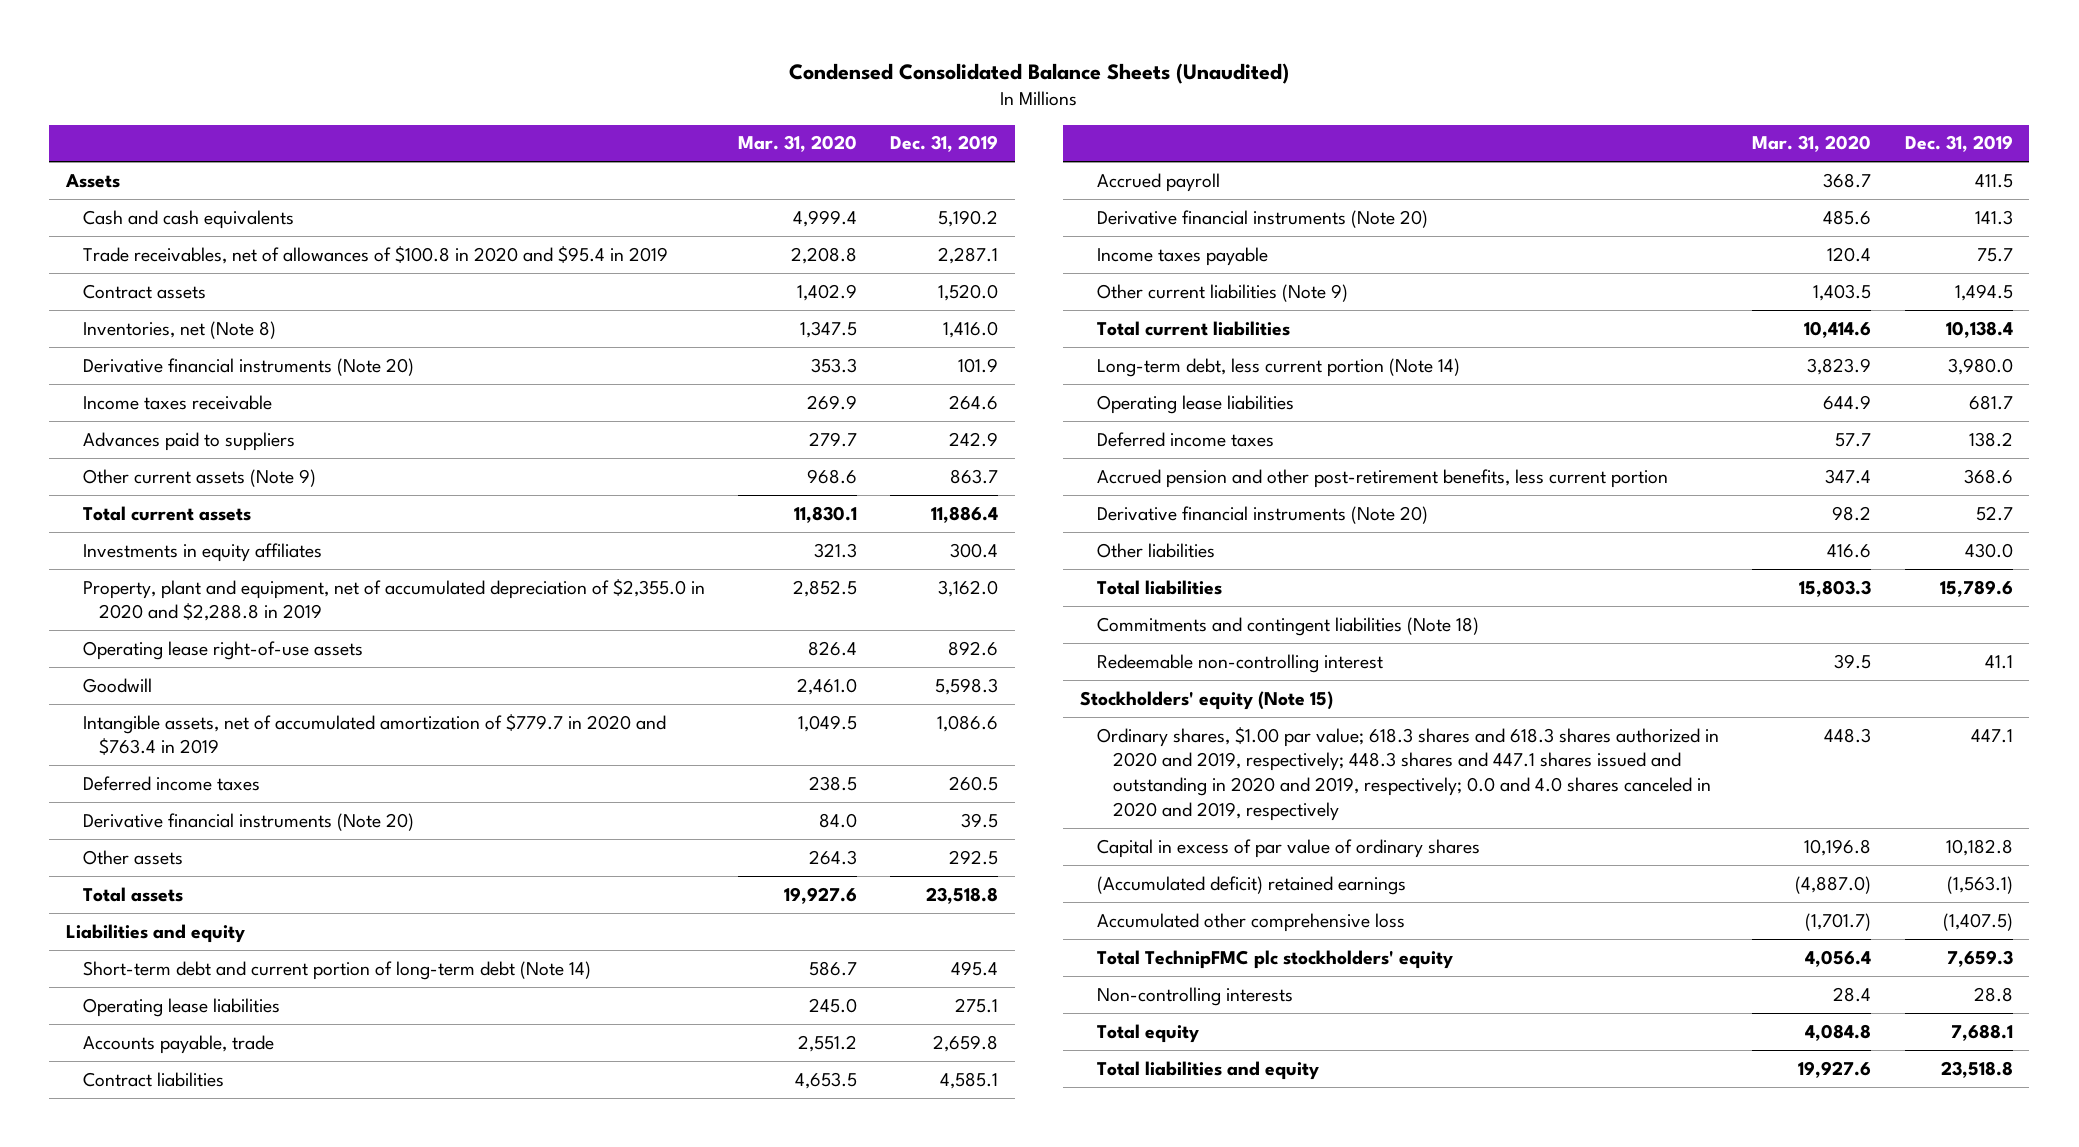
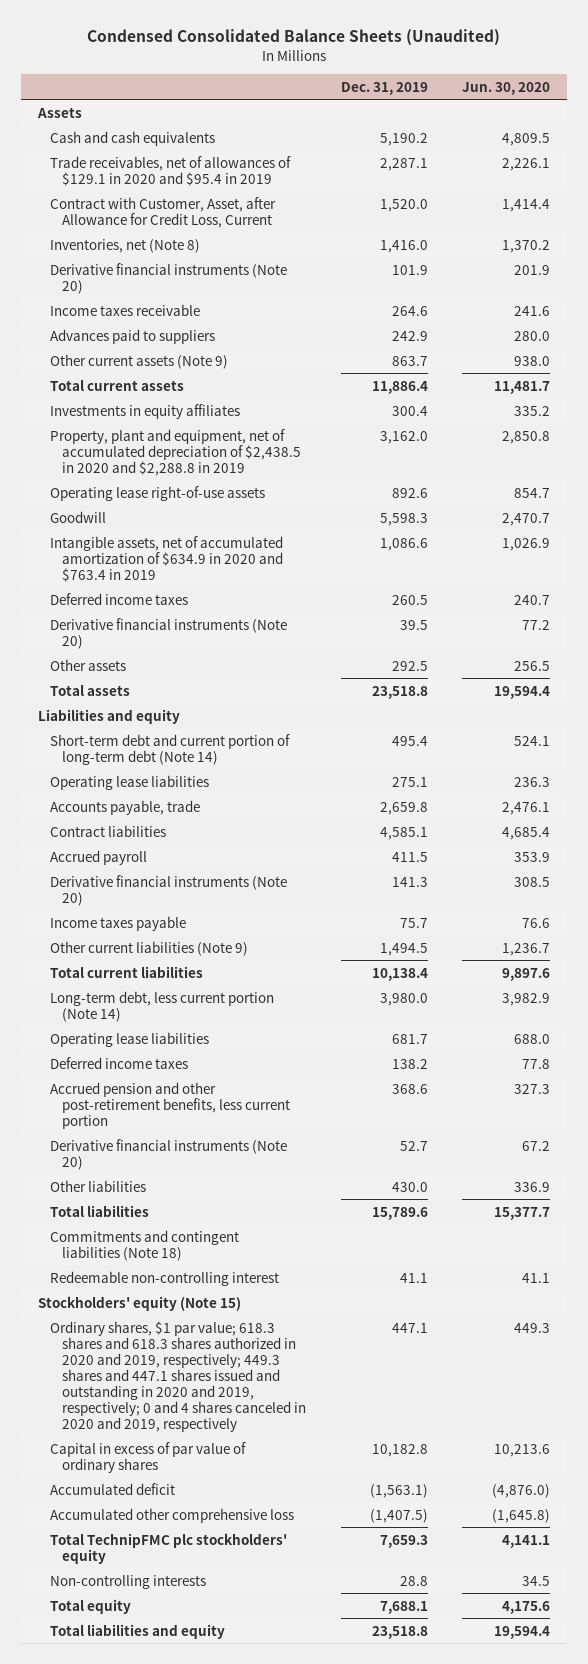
[738,135,858,153] Mar. 31, 2020 -> none
none -> [461,81,550,95] Jun. 30, 2020
[82,245,668,264] Trade receivables, net of allowances of $100.8 in 2020 and $95.4 in 2019 -> [50,155,292,186] Trade receivables, net of allowances of $129.1 in 2020 and $95.4 in 2019
[82,283,206,299] Contract assets -> [50,196,277,228] Contract with Customer, Asset, after Allowance for Credit Loss, Current
[82,578,705,622] Property, plant and equipment, net of accumulated depreciation of $2,355.0 in 2020 and $2,288.8 in 2019 -> [50,428,302,476] Property, plant and equipment, net of accumulated depreciation of $2,438.5 in 2020 and $2,288.8 in 2019
[82,713,666,757] Intangible assets, net of accumulated amortization of $779.7 in 2020 and $763.4 in 2019 -> [50,535,284,582] Intangible assets, net of accumulated amortization of $634.9 in 2020 and $763.4 in 2019
[1096,726,1719,821] Ordinary shares, $1.00 par value; 618.3 shares and 618.3 shares authorized in 2020 and 2019, respectively; 448.3 shares and 447.1 shares issued and outstanding in 2020 and 2019, respectively; 0.0 and 4.0 shares canceled in 2020 and 2019, respectively -> [50,1320,307,1432] Ordinary shares, $1 par value; 618.3 shares and 618.3 shares authorized in 2020 and 2019, respectively; 449.3 shares and 447.1 shares issued and outstanding in 2020 and 2019, respectively; 0 and 4 shares canceled in 2020 and 2019, respectively
[1096,875,1406,895] (Accumulated deficit) retained earnings -> [50,1482,176,1495] Accumulated deficit

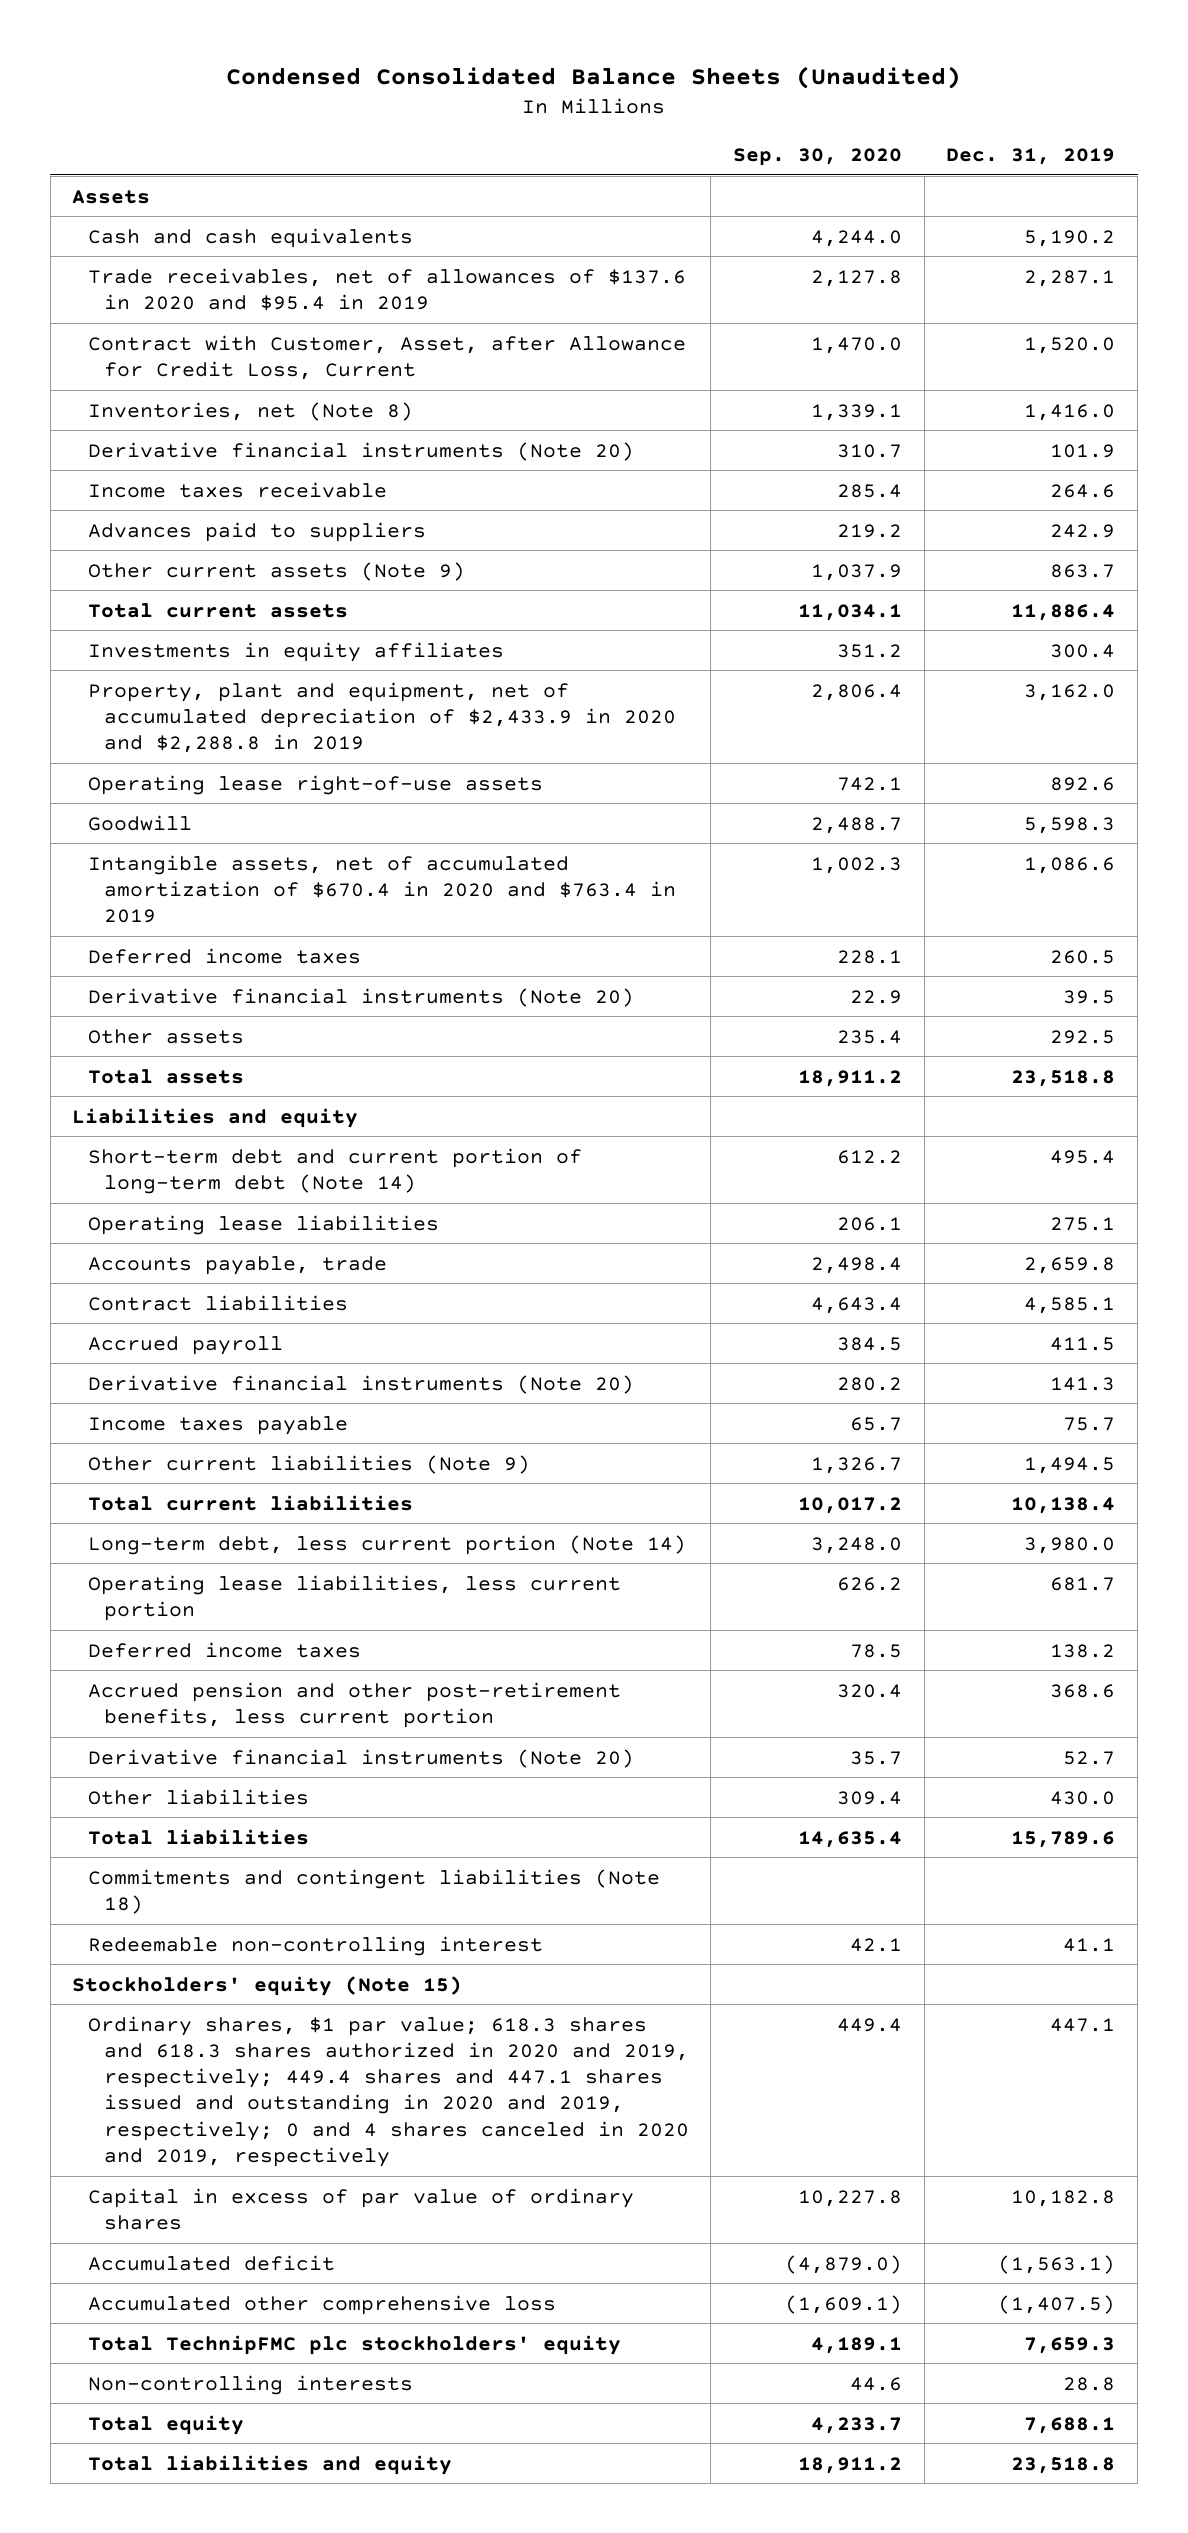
[461,81,550,95] Jun. 30, 2020 -> none
none -> [732,148,902,167] Sep. 30, 2020
[50,155,292,186] Trade receivables, net of allowances of $129.1 in 2020 and $95.4 in 2019 -> [87,267,686,311] Trade receivables, net of allowances of $137.6 in 2020 and $95.4 in 2019
[50,428,302,476] Property, plant and equipment, net of accumulated depreciation of $2,438.5 in 2020 and $2,288.8 in 2019 -> [87,681,676,754] Property, plant and equipment, net of accumulated depreciation of $2,433.9 in 2020 and $2,288.8 in 2019
[50,535,284,582] Intangible assets, net of accumulated amortization of $634.9 in 2020 and $763.4 in 2019 -> [87,854,676,924] Intangible assets, net of accumulated amortization of $670.4 in 2020 and $763.4 in 2019
[50,1031,210,1047] Operating lease liabilities -> [87,1574,621,1621] Operating lease liabilities, less current portion
[50,1320,307,1432] Ordinary shares, $1 par value; 618.3 shares and 618.3 shares authorized in 2020 and 2019, respectively; 449.3 shares and 447.1 shares issued and outstanding in 2020 and 2019, respectively; 0 and 4 shares canceled in 2020 and 2019, respectively -> [87,2015,689,2167] Ordinary shares, $1 par value; 618.3 shares and 618.3 shares authorized in 2020 and 2019, respectively; 449.4 shares and 447.1 shares issued and outstanding in 2020 and 2019, respectively; 0 and 4 shares canceled in 2020 and 2019, respectively

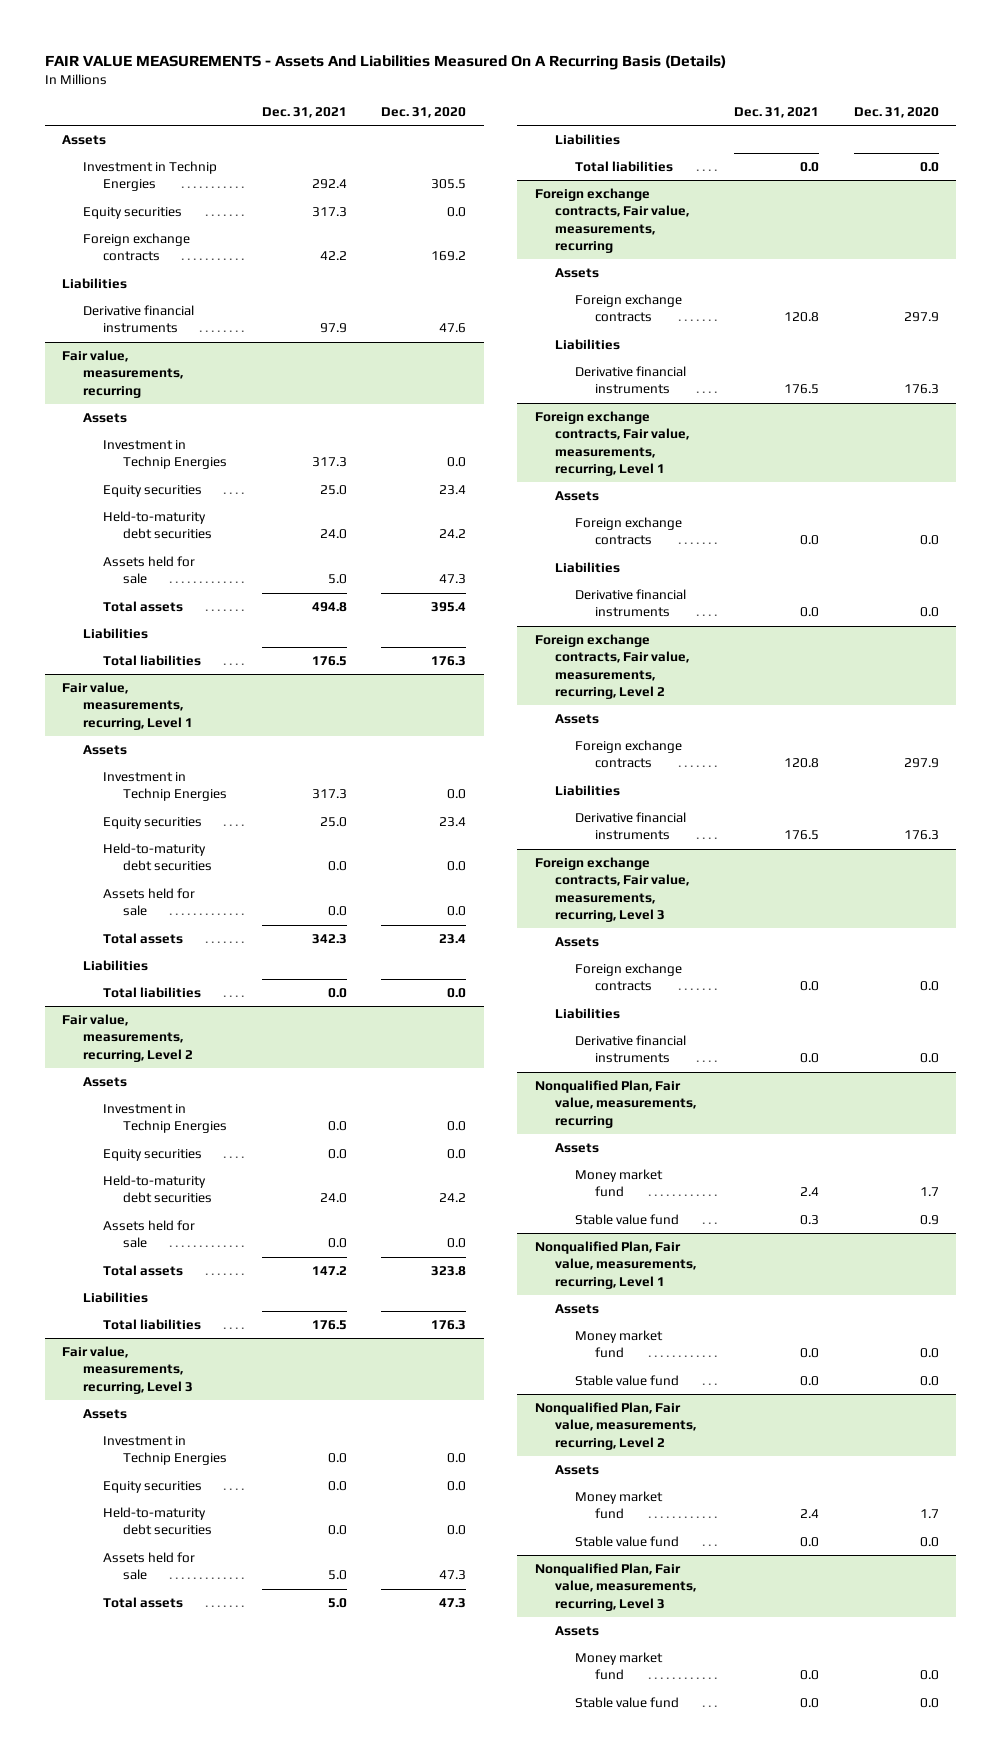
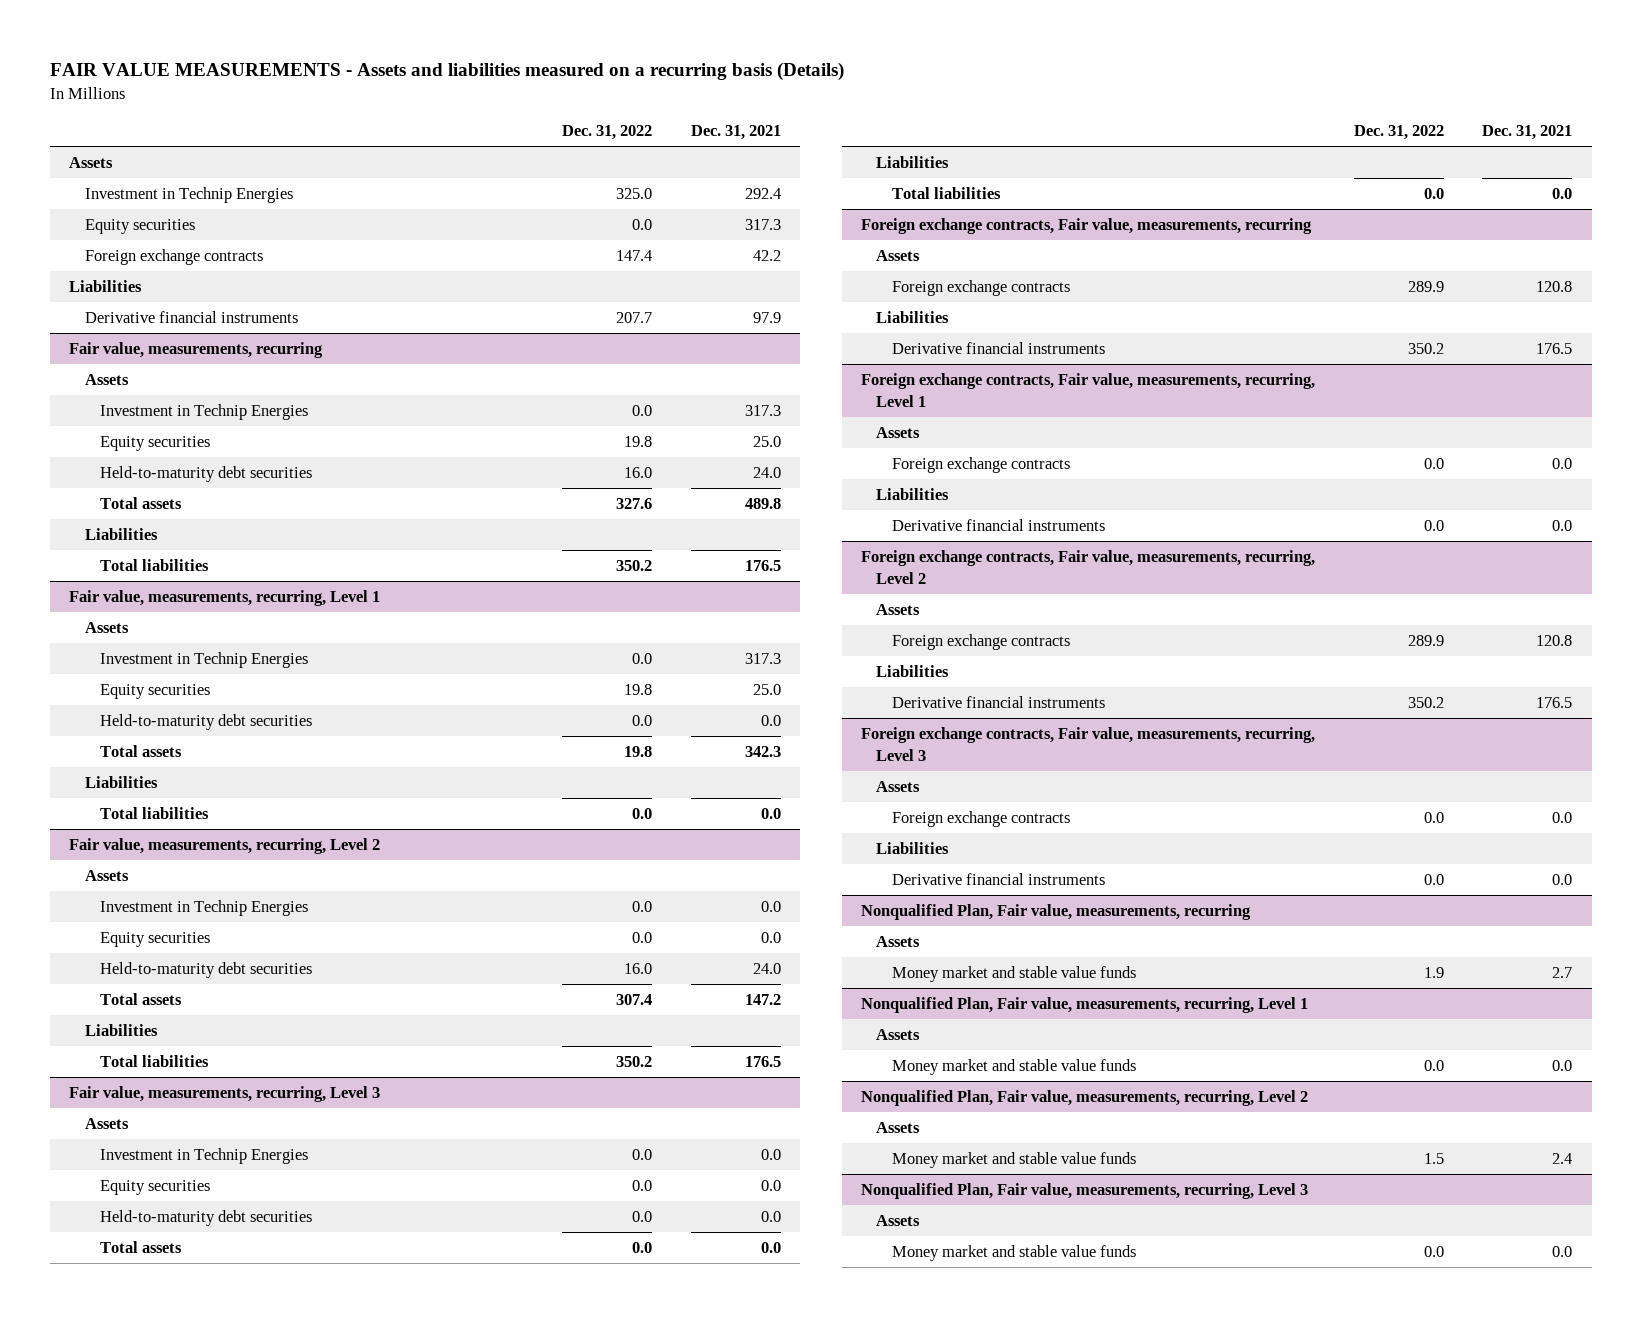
[45,54,727,70] FAIR VALUE MEASUREMENTS - Assets And Liabilities Measured On A Recurring Basis (Details) -> [49,61,844,81] FAIR VALUE MEASUREMENTS - Assets and liabilities measured on a recurring basis (Details)
[381,106,467,118] Dec. 31, 2020 -> none
none -> [561,125,652,141] Dec. 31, 2022
[102,556,195,585] Assets held for sale -> none
[311,602,347,613] 494.8 -> [744,498,781,510] 489.8
[102,888,195,917] Assets held for sale -> none
[102,1220,195,1249] Assets held for sale -> none
[102,1552,195,1581] Assets held for sale -> none
[327,1598,347,1609] 5.0 -> [760,1242,781,1254] 0.0
[575,1214,680,1226] Stable value fund -> none
[575,1169,664,1198] Money market fund -> [891,966,1136,983] Money market and stable value funds
[800,1187,820,1197] 2.4 -> [1552,967,1573,979] 2.7
[575,1375,680,1387] Stable value fund -> none
[575,1330,664,1359] Money market fund -> [891,1059,1136,1076] Money market and stable value funds
[575,1536,680,1548] Stable value fund -> none
[575,1491,664,1520] Money market fund -> [891,1152,1136,1169] Money market and stable value funds
[575,1697,680,1709] Stable value fund -> none
[575,1652,664,1681] Money market fund -> [891,1245,1136,1262] Money market and stable value funds

